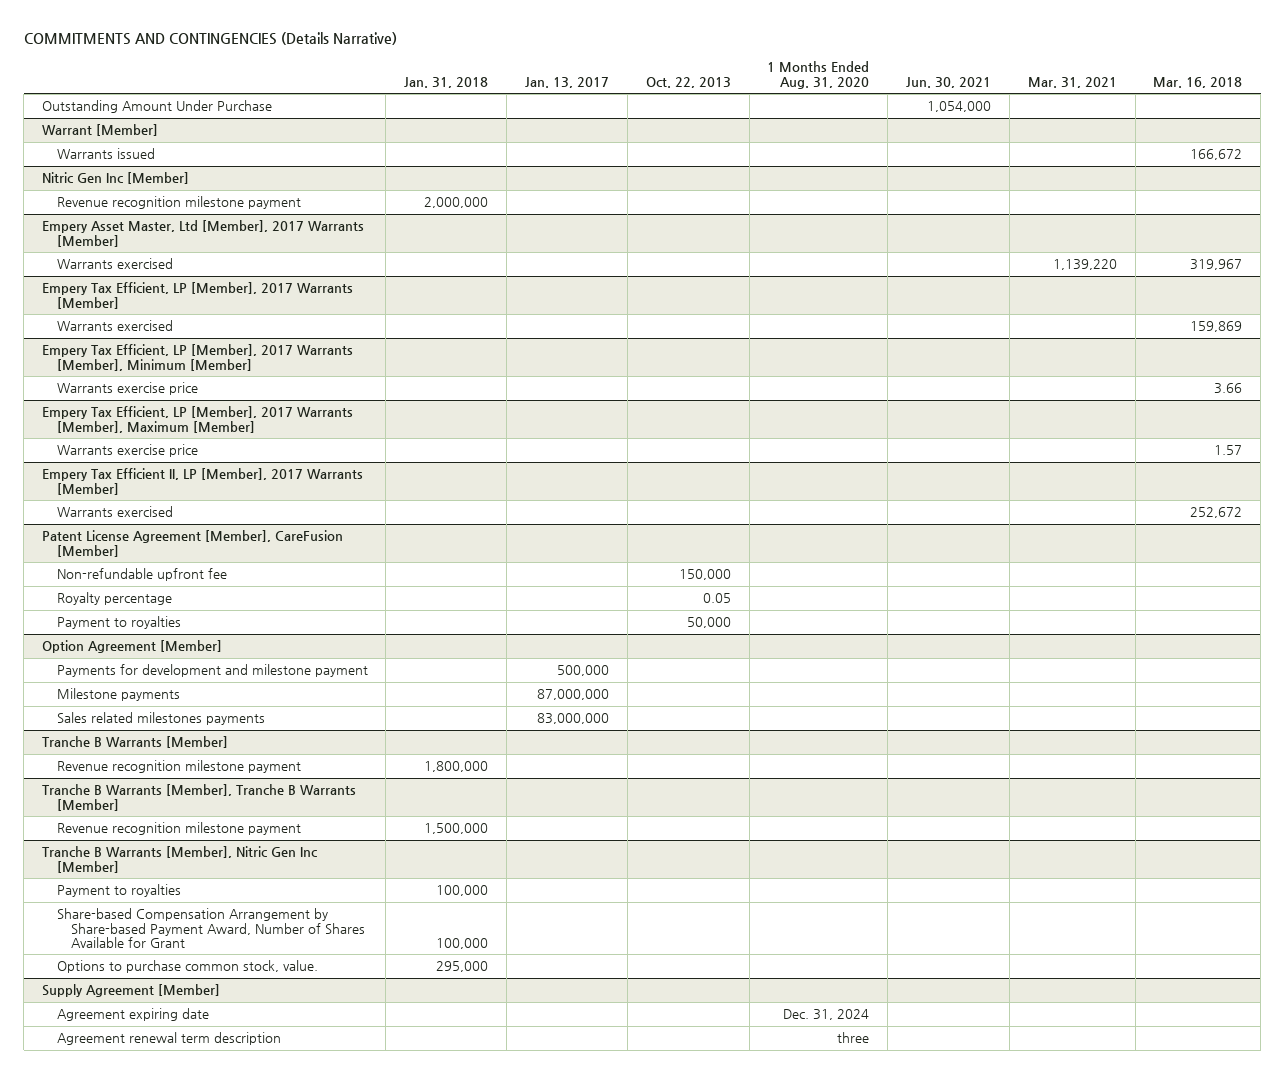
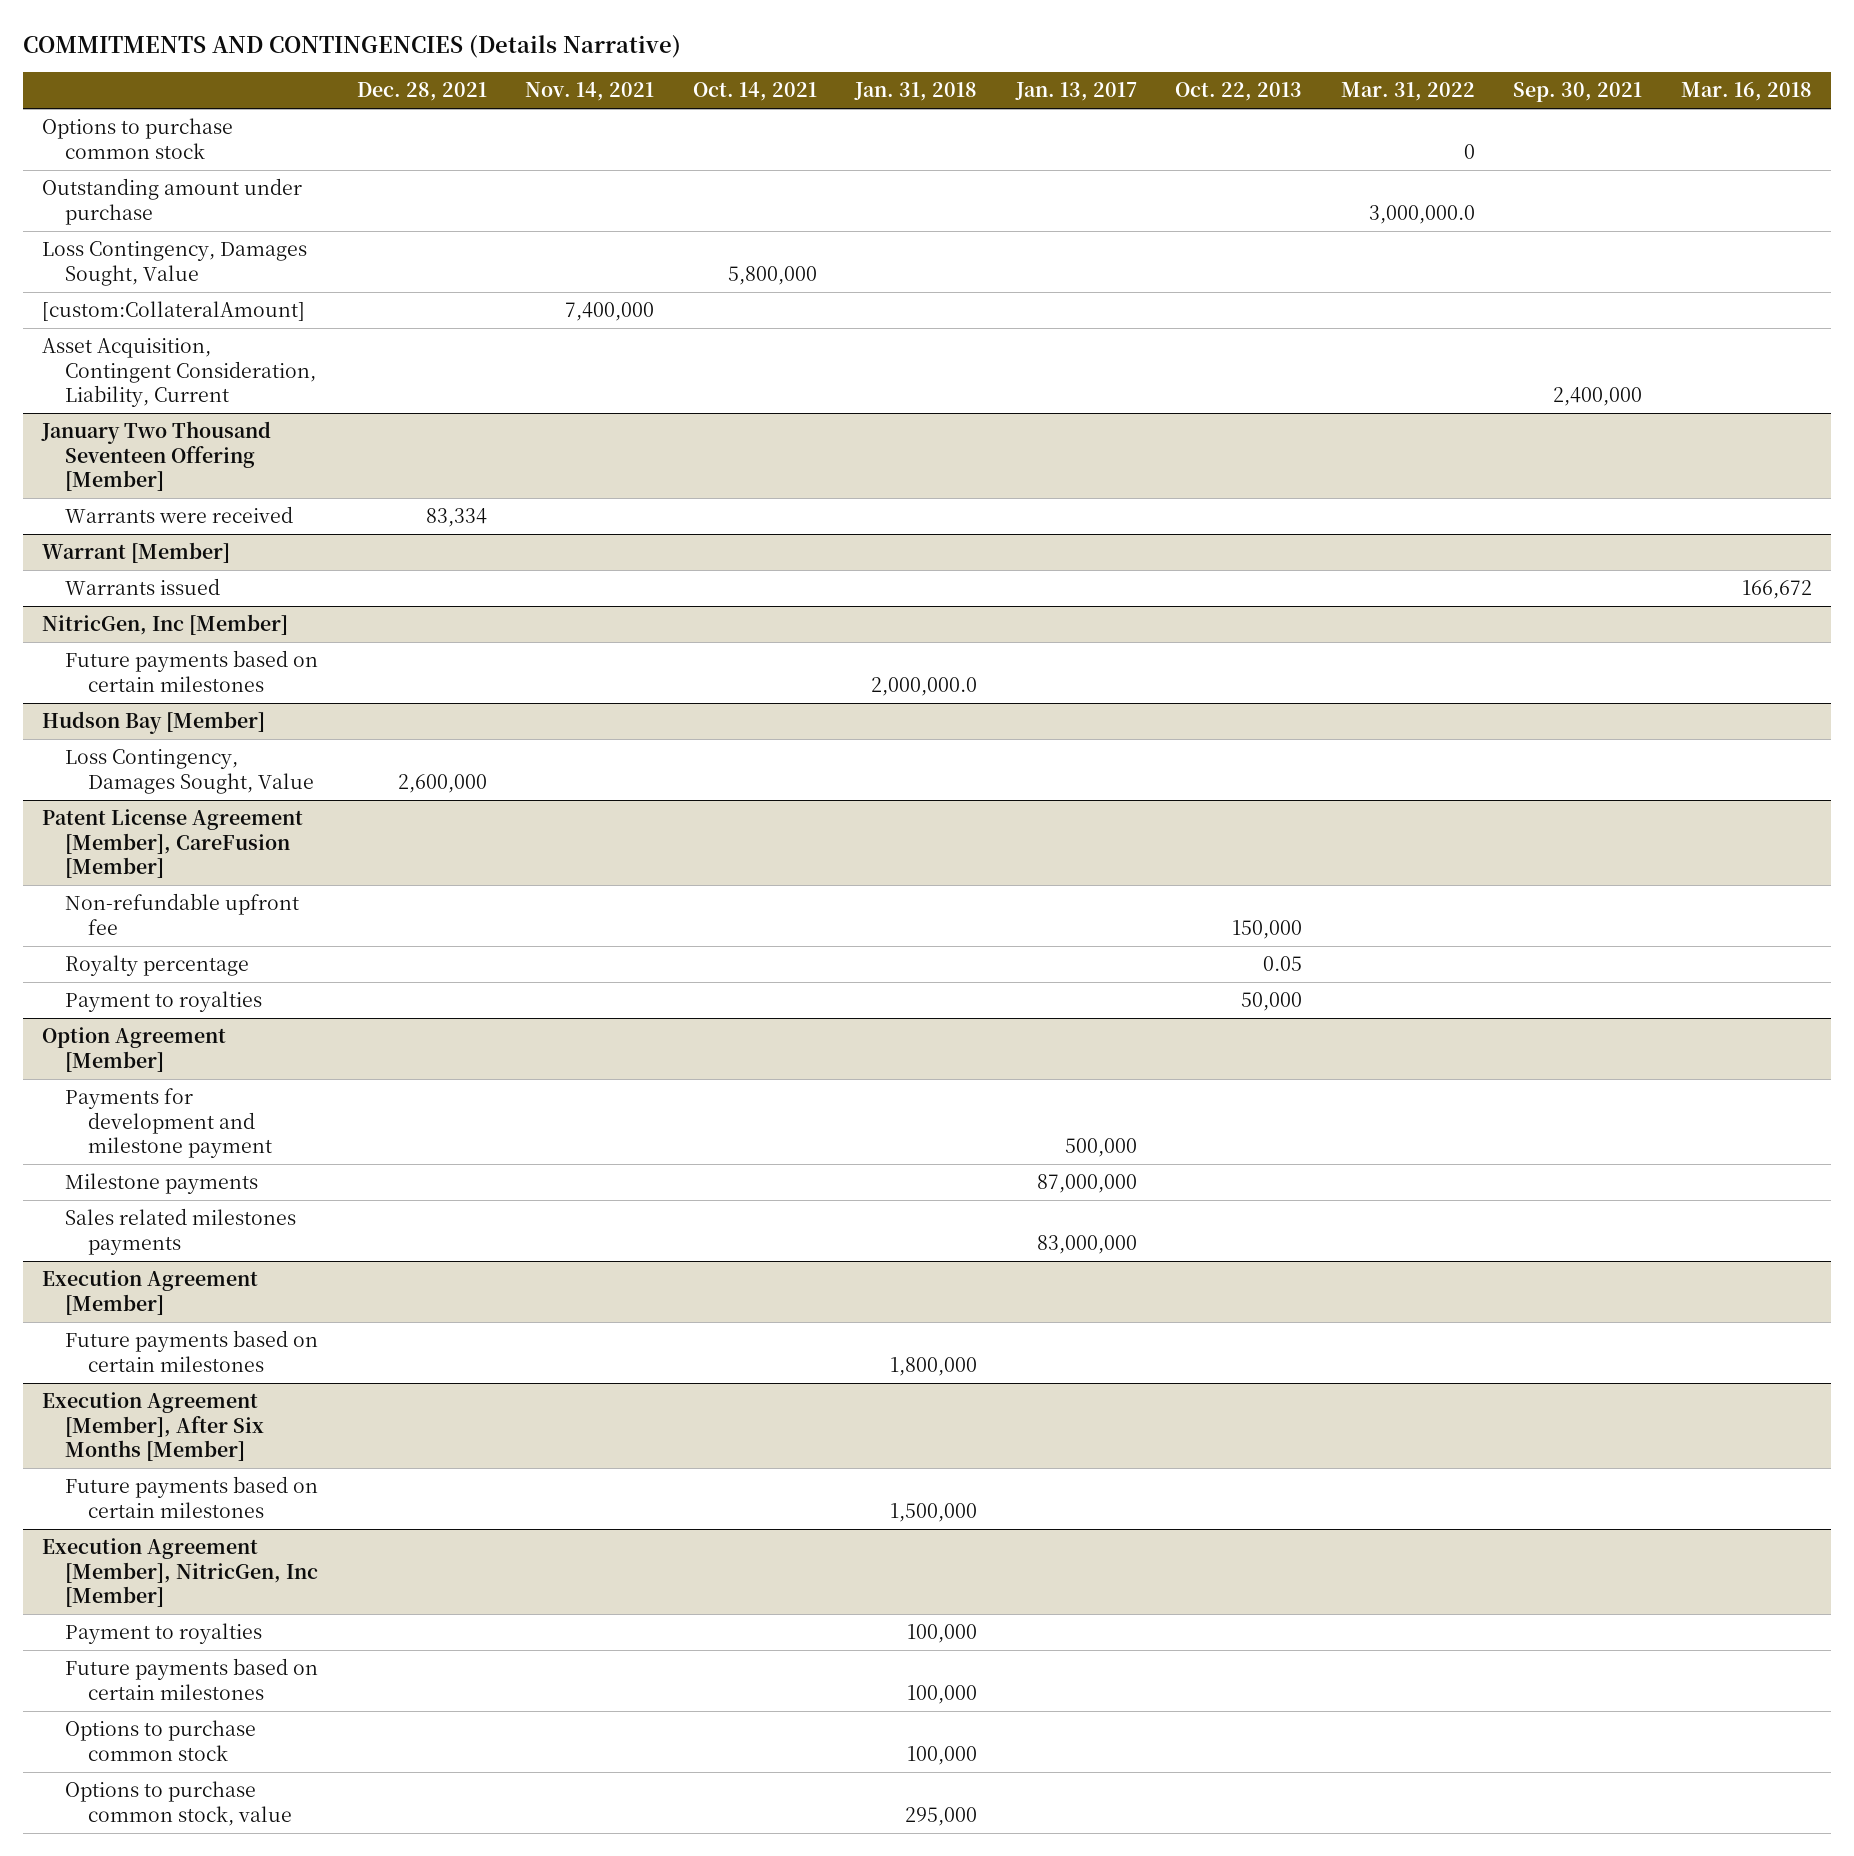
[767,61,870,89] 1 Months Ended Aug. 31, 2020 -> none
[906,76,992,88] Jun. 30, 2021 -> none
[1027,76,1117,88] Mar. 31, 2021 -> none
none -> [356,82,487,102] Dec. 28, 2021
none -> [525,82,655,102] Nov. 14, 2021
none -> [692,82,817,102] Oct. 14, 2021
none -> [1340,82,1475,102] Mar. 31, 2022
none -> [1513,82,1643,103] Sep. 30, 2021
none -> [42,117,234,159] Options to purchase common stock
[42,100,273,114] Outstanding Amount Under Purchase -> [42,177,303,225] Outstanding amount under purchase
none -> [42,240,308,286] Loss Contingency, Damages Sought, Value
none -> [42,300,306,321] [custom:CollateralAmount]
none -> [42,337,317,408] Asset Acquisition, Contingent Consideration, Liability, Current
none -> [41,420,272,492] January Two Thousand Seventeen Offering [Member]
none -> [65,505,294,523] Warrants were received
[56,196,301,210] Revenue recognition milestone payment -> none
[42,220,365,247] Empery Asset Master, Ltd [Member], 2017 Warrants [Member] -> none
[56,258,173,270] Warrants exercised -> none
[42,282,354,309] Empery Tax Efficient, LP [Member], 2017 Warrants [Member] -> none
[56,320,173,332] Warrants exercised -> none
[42,344,354,371] Empery Tax Efficient, LP [Member], 2017 Warrants [Member], Minimum [Member] -> none
[56,382,198,396] Warrants exercise price -> none
[42,406,354,433] Empery Tax Efficient, LP [Member], 2017 Warrants [Member], Maximum [Member] -> none
[56,444,198,458] Warrants exercise price -> none
[42,468,364,495] Empery Tax Efficient II, LP [Member], 2017 Warrants [Member] -> none
[56,506,173,518] Warrants exercised -> none
[42,172,190,185] Nitric Gen Inc [Member] -> [42,613,289,635] NitricGen, Inc [Member]
none -> [65,649,319,692] Future payments based on certain milestones
none -> [42,710,266,734] Hudson Bay [Member]
none -> [65,748,315,794] Loss Contingency, Damages Sought, Value
[42,784,357,811] Tranche B Warrants [Member], Tranche B Warrants [Member] -> none
[56,822,301,836] Revenue recognition milestone payment -> none
[42,736,229,749] Tranche B Warrants [Member] -> [42,1269,259,1315] Execution Agreement [Member]
[56,760,301,774] Revenue recognition milestone payment -> [65,1329,319,1372] Future payments based on certain milestones
none -> [42,1391,265,1462] Execution Agreement [Member], After Six Months [Member]
none -> [65,1475,319,1518] Future payments based on certain milestones
[42,846,318,873] Tranche B Warrants [Member], Nitric Gen Inc [Member] -> [42,1537,319,1608] Execution Agreement [Member], NitricGen, Inc [Member]
[42,984,221,998] Supply Agreement [Member] -> none
[56,1008,209,1022] Agreement expiring date -> none
[56,1032,281,1046] Agreement renewal term description -> none
none -> [65,1657,319,1700] Future payments based on certain milestones
[56,908,366,948] Share-based Compensation Arrangement by Share-based Payment Award, Number of Shares Available for Grant -> [65,1719,257,1761] Options to purchase common stock
[56,960,318,974] Options to purchase common stock, value. -> [65,1780,293,1826] Options to purchase common stock, value

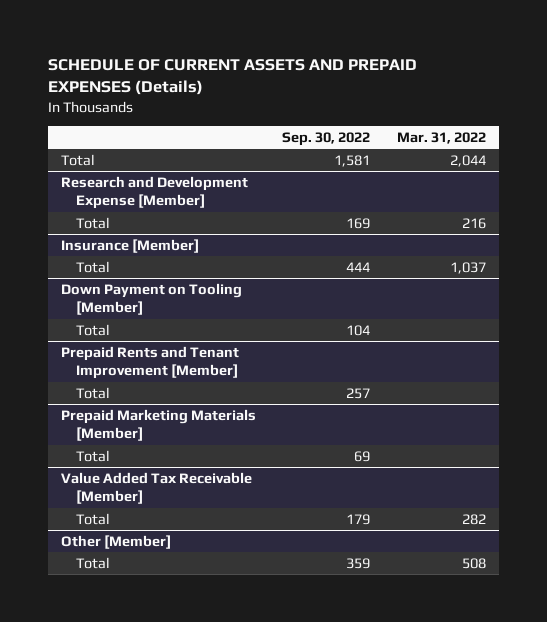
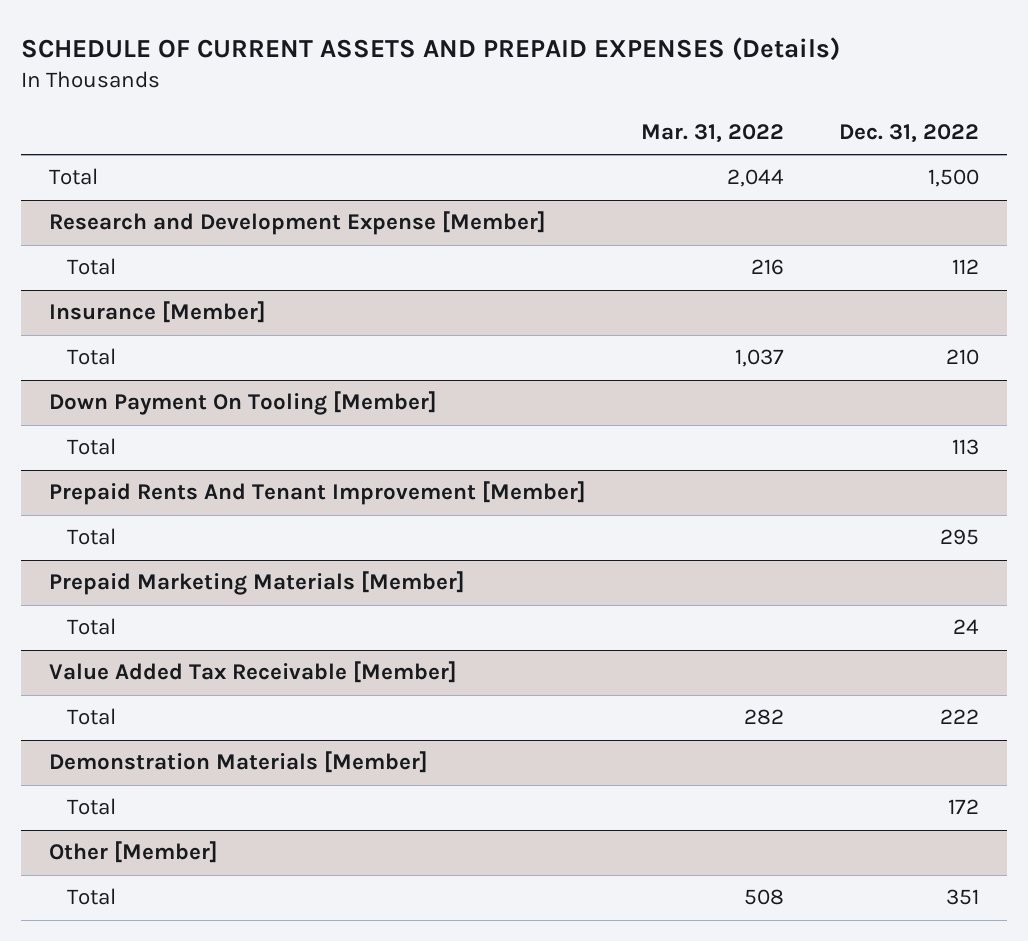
[282,131,371,146] Sep. 30, 2022 -> none
none -> [839,124,980,144] Dec. 31, 2022
[60,282,242,316] Down Payment on Tooling [Member] -> [48,391,437,416] Down Payment On Tooling [Member]
[60,345,239,380] Prepaid Rents and Tenant Improvement [Member] -> [48,481,586,506] Prepaid Rents And Tenant Improvement [Member]
none -> [48,751,428,774] Demonstration Materials [Member]
none -> [67,798,117,816] Total

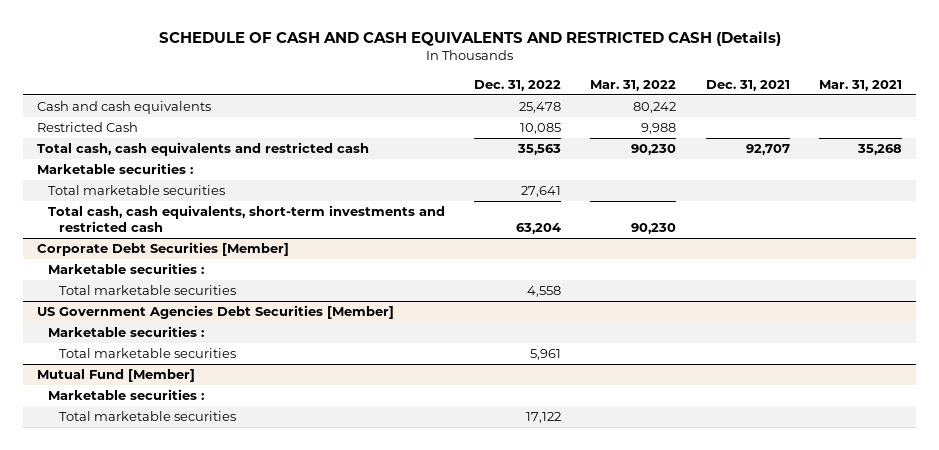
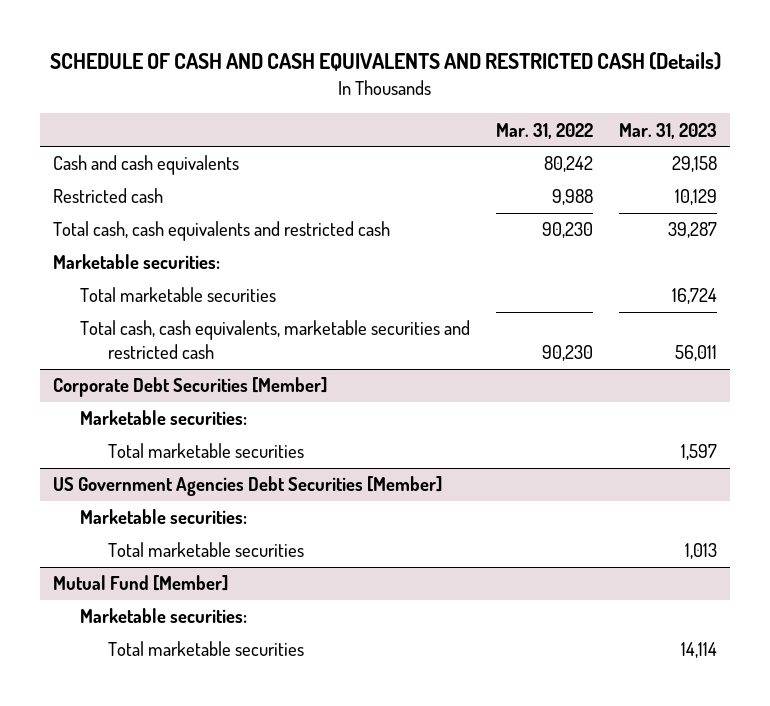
[474,79,562,91] Dec. 31, 2022 -> none
[705,79,790,91] Dec. 31, 2021 -> none
[818,79,902,91] Mar. 31, 2021 -> none
none -> [618,122,717,139] Mar. 31, 2023
[37,122,139,133] Restricted Cash -> [53,188,164,204] Restricted cash
[37,163,194,175] Marketable securities : -> [53,254,221,270] Marketable securities:
[48,205,446,232] Total cash, cash equivalents, short-term investments and restricted cash -> [80,320,471,360] Total cash, cash equivalents, marketable securities and restricted cash
[48,263,205,275] Marketable securities : -> [80,410,248,426] Marketable securities:
[48,326,205,338] Marketable securities : -> [80,509,248,525] Marketable securities:
[48,389,205,401] Marketable securities : -> [80,608,248,624] Marketable securities:

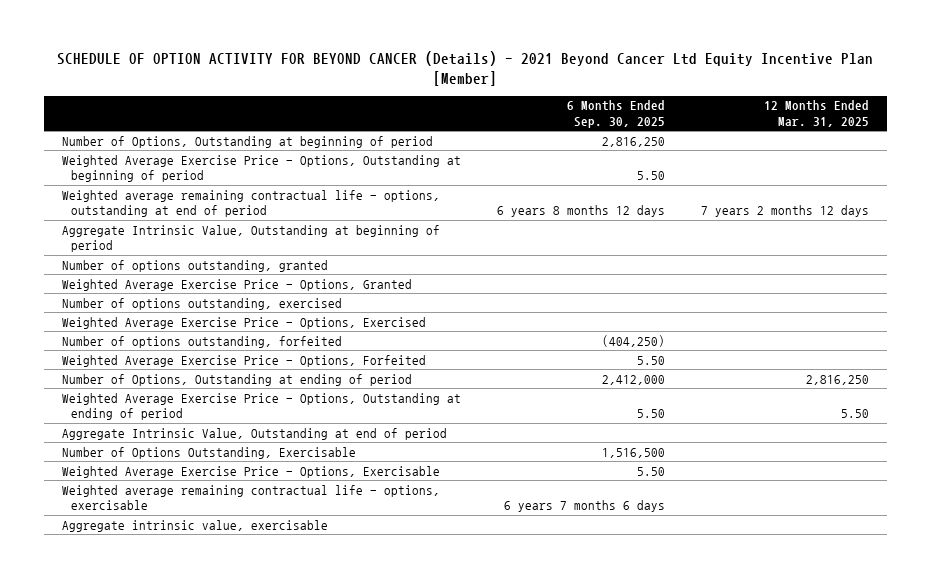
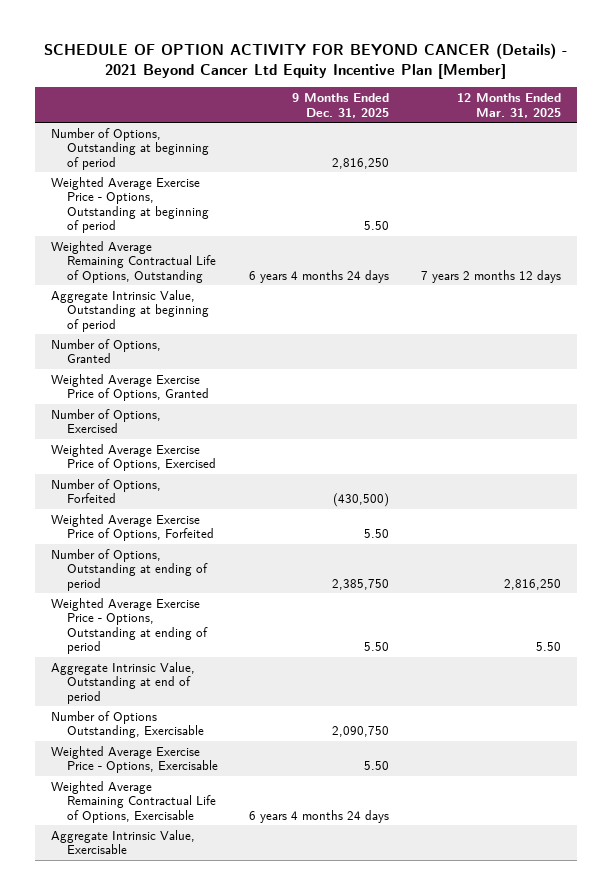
[566,100,665,128] 6 Months Ended Sep. 30, 2025 -> none
none -> [292,93,390,118] 9 Months Ended Dec. 31, 2025
[61,189,440,218] Weighted average remaining contractual life - options, outstanding at end of period -> [51,240,216,283] Weighted Average Remaining Contractual Life of Options, Outstanding
[61,259,328,272] Number of options outstanding, granted -> [51,338,162,364] Number of Options, Granted
[61,278,412,291] Weighted Average Exercise Price - Options, Granted -> [51,373,209,402] Weighted Average Exercise Price of Options, Granted
[61,297,342,310] Number of options outstanding, exercised -> [51,408,162,434] Number of Options, Exercised
[61,316,426,329] Weighted Average Exercise Price - Options, Exercised -> [51,443,216,472] Weighted Average Exercise Price of Options, Exercised
[61,335,342,348] Number of options outstanding, forfeited -> [51,478,162,504] Number of Options, Forfeited
[61,354,426,367] Weighted Average Exercise Price - Options, Forfeited -> [51,513,214,542] Weighted Average Exercise Price of Options, Forfeited
[61,484,440,511] Weighted average remaining contractual life - options, exercisable -> [51,780,216,823] Weighted Average Remaining Contractual Life of Options, Exercisable
[61,519,328,532] Aggregate intrinsic value, exercisable -> [51,829,196,855] Aggregate Intrinsic Value, Exercisable

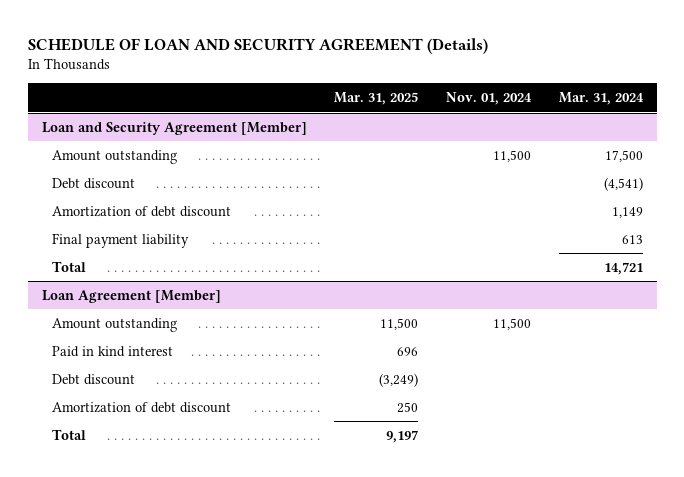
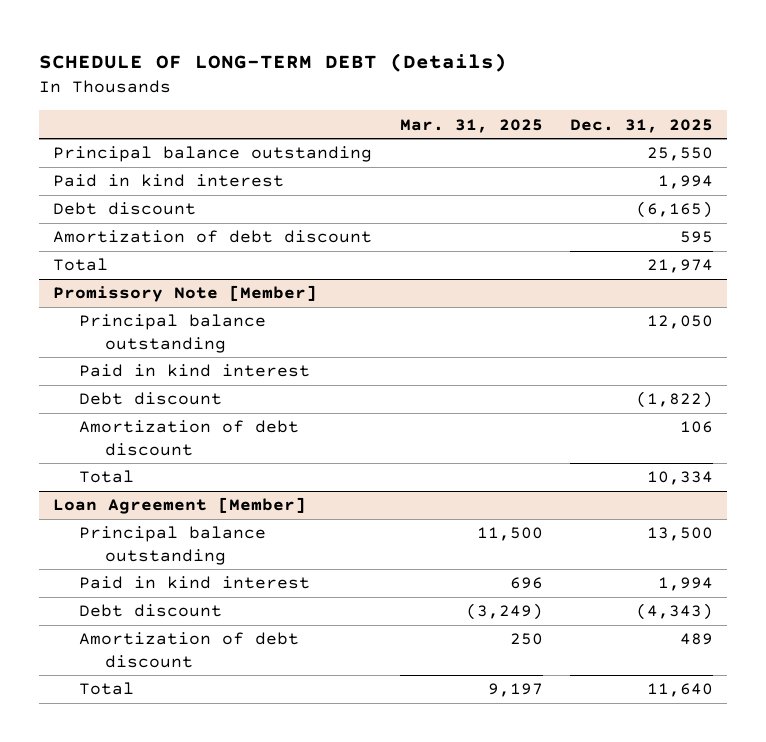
[27,37,488,54] SCHEDULE OF LOAN AND SECURITY AGREEMENT (Details) -> [39,52,508,72] SCHEDULE OF LONG-TERM DEBT (Details)
[446,92,533,106] Nov. 01, 2024 -> none
[558,92,644,106] Mar. 31, 2024 -> none
none -> [570,118,714,133] Dec. 31, 2025
[41,121,307,135] Loan and Security Agreement [Member] -> none
[52,149,178,164] Amount outstanding -> none
[52,177,136,189] Debt discount -> none
[52,205,232,217] Amortization of debt discount -> none
[52,232,190,248] Final payment liability -> none
[52,260,87,272] Total -> none
none -> [53,146,373,163] Principal balance outstanding
none -> [53,174,285,188] Paid in kind interest
none -> [53,202,197,216] Debt discount
none -> [53,230,373,244] Amortization of debt discount
none -> [53,258,109,272] Total
none -> [53,285,318,303] Promissory Note [Member]
none -> [79,314,267,353] Principal balance outstanding
none -> [79,364,311,378] Paid in kind interest
none -> [79,392,223,406] Debt discount
none -> [79,420,300,456] Amortization of debt discount
none -> [79,470,135,484] Total
[52,317,178,332] Amount outstanding -> [79,526,267,565] Principal balance outstanding

